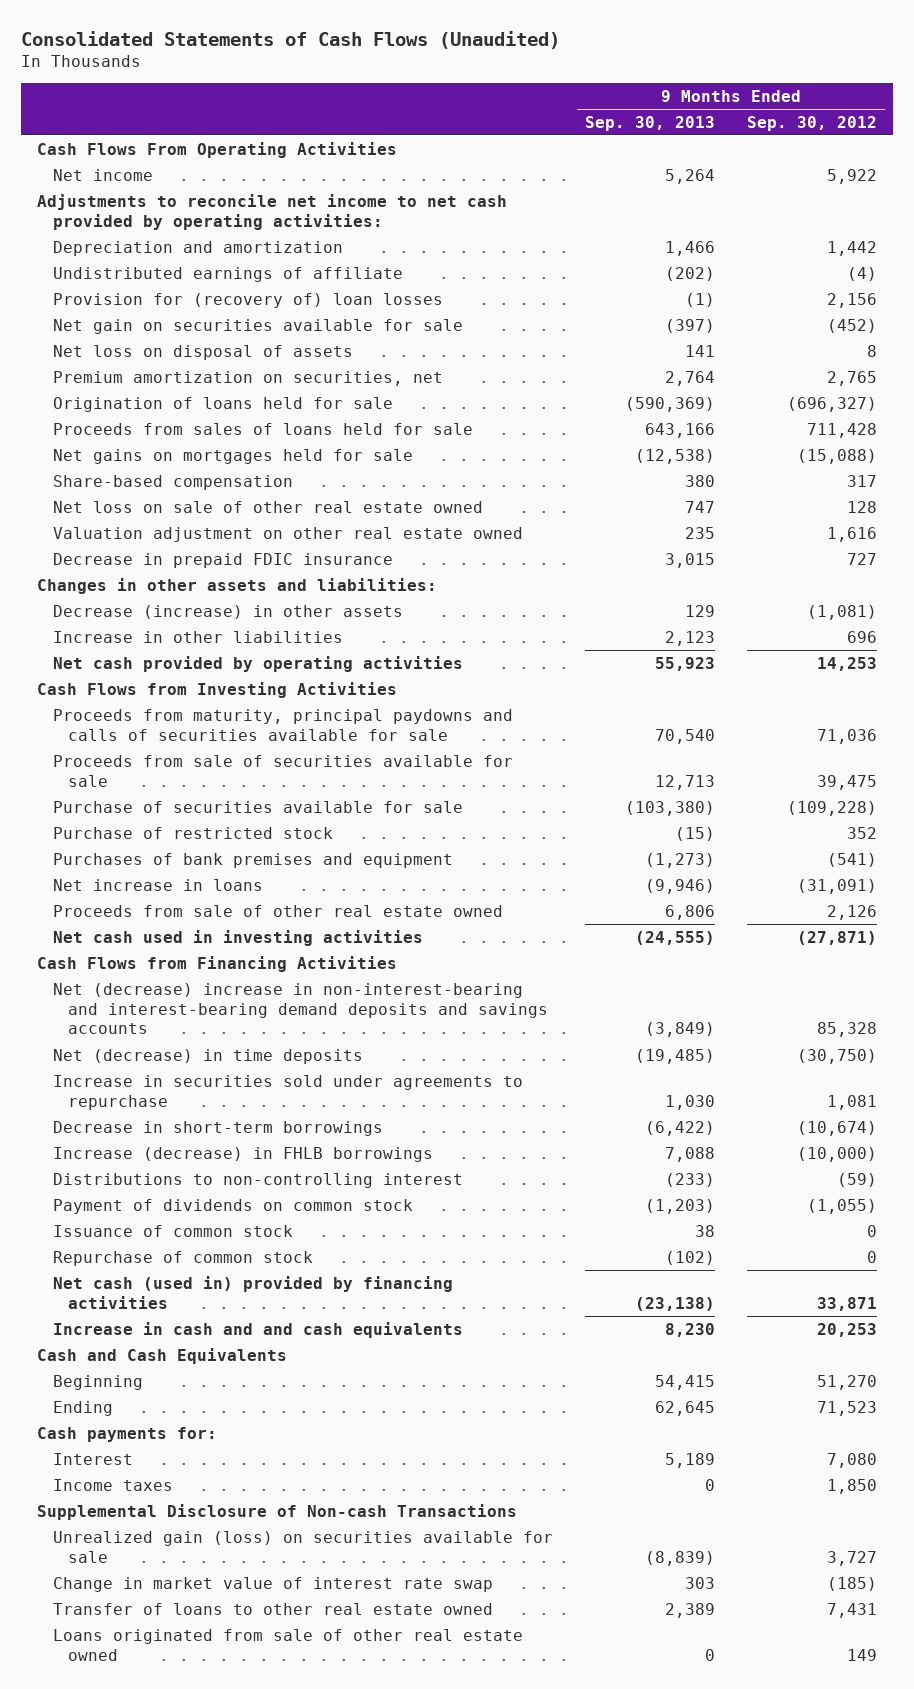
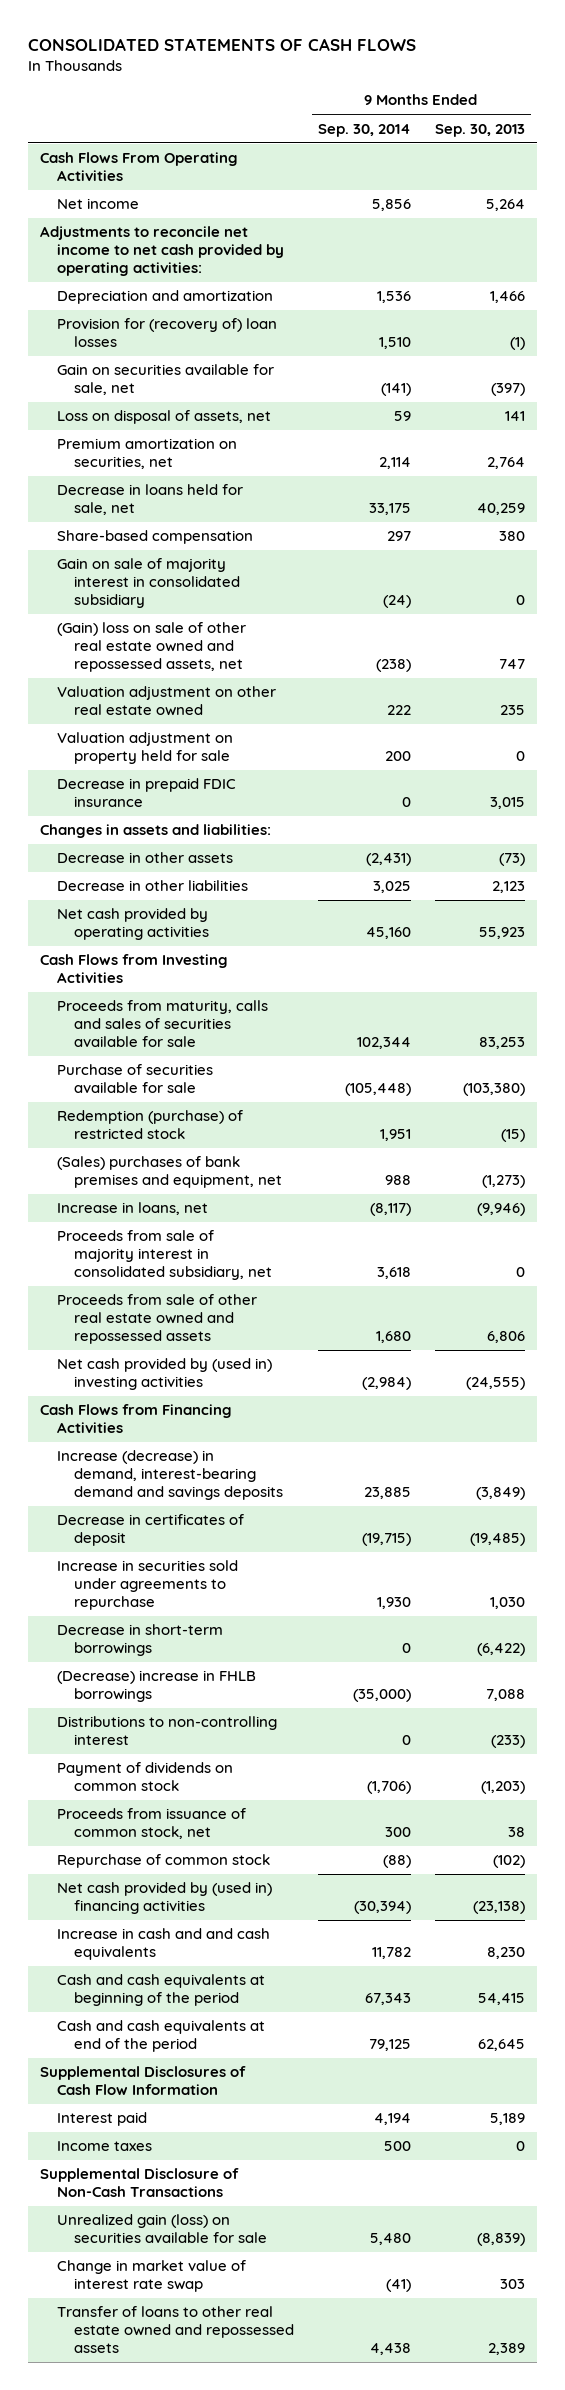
[20,30,560,49] Consolidated Statements of Cash Flows (Unaudited) -> [28,37,417,51] CONSOLIDATED STATEMENTS OF CASH FLOWS
[747,115,878,131] Sep. 30, 2012 -> none
none -> [317,123,411,137] Sep. 30, 2014
[52,266,403,282] Undistributed earnings of affiliate -> none
[52,318,463,334] Net gain on securities available for sale -> [57,364,275,396] Gain on securities available for sale, net
[52,344,353,360] Net loss on disposal of assets -> [57,410,272,425] Loss on disposal of assets, net
[52,422,473,435] Proceeds from sales of loans held for sale -> none
[52,448,413,464] Net gains on mortgages held for sale -> none
[52,396,393,412] Origination of loans held for sale -> [57,484,244,516] Decrease in loans held for sale, net
[624,396,715,412] (590,369) -> [476,503,525,516] 40,259
none -> [57,558,241,609] Gain on sale of majority interest in consolidated subsidiary
[52,500,483,513] Net loss on sale of other real estate owned -> [57,622,247,673] (Gain) loss on sale of other real estate owned and repossessed assets, net
none -> [57,732,234,765] Valuation adjustment on property held for sale
[37,577,438,594] Changes in other assets and liabilities: -> [40,824,272,839] Changes in assets and liabilities:
[52,604,403,619] Decrease (increase) in other assets -> [57,852,234,864] Decrease in other assets
[684,604,715,617] 129 -> [498,853,525,867] (73)
[52,630,343,643] Increase in other liabilities -> [57,880,249,892] Decrease in other liabilities
[52,754,513,787] Proceeds from sale of securities available for sale -> none
[52,708,513,741] Proceeds from maturity, principal paydowns and calls of securities available for sale -> [57,1000,269,1048] Proceeds from maturity, calls and sales of securities available for sale
[654,728,715,744] 70,540 -> [478,1037,525,1050] 83,253
[52,826,333,839] Purchase of restricted stock -> [57,1110,244,1140] Redemption (purchase) of restricted stock
[52,852,453,868] Purchases of bank premises and equipment -> [57,1156,283,1189] (Sales) purchases of bank premises and equipment, net
[52,878,263,891] Net increase in loans -> [57,1202,209,1216] Increase in loans, net
none -> [57,1230,273,1281] Proceeds from sale of majority interest in consolidated subsidiary, net
[52,904,503,917] Proceeds from sale of other real estate owned -> [57,1294,258,1345] Proceeds from sale of other real estate owned and repossessed assets
[52,929,423,946] Net cash used in investing activities -> [57,1358,273,1391] Net cash provided by (used in) investing activities
[52,982,548,1035] Net (decrease) increase in non-interest-bearing and interest-bearing demand deposits and savings accounts -> [57,1450,284,1501] Increase (decrease) in demand, interest-bearing demand and savings deposits
[52,1048,363,1064] Net (decrease) in time deposits -> [57,1514,245,1547] Decrease in certificates of deposit
[52,1146,433,1162] Increase (decrease) in FHLB borrowings -> [57,1670,257,1703] (Decrease) increase in FHLB borrowings
[52,1224,293,1237] Issuance of common stock -> [57,1808,247,1840] Proceeds from issuance of common stock, net
[52,1275,453,1309] Net cash (used in) provided by financing activities -> [57,1882,273,1915] Net cash provided by (used in) financing activities
[37,1347,288,1364] Cash and Cash Equivalents -> none
[37,1426,218,1442] Cash payments for: -> none
[52,1374,143,1390] Beginning -> [57,1974,266,2007] Cash and cash equivalents at beginning of the period
[52,1400,113,1416] Ending -> [57,2020,266,2053] Cash and cash equivalents at end of the period
none -> [40,2066,247,2096] Supplemental Disclosures of Cash Flow Information
[52,1452,133,1465] Interest -> [57,2112,148,2127] Interest paid
[37,1503,518,1520] Supplemental Disclosure of Non-cash Transactions -> [40,2168,240,2198] Supplemental Disclosure of Non-Cash Transactions
[52,1628,523,1661] Loans originated from sale of other real estate owned -> none
[52,1602,493,1615] Transfer of loans to other real estate owned -> [57,2306,295,2354] Transfer of loans to other real estate owned and repossessed assets

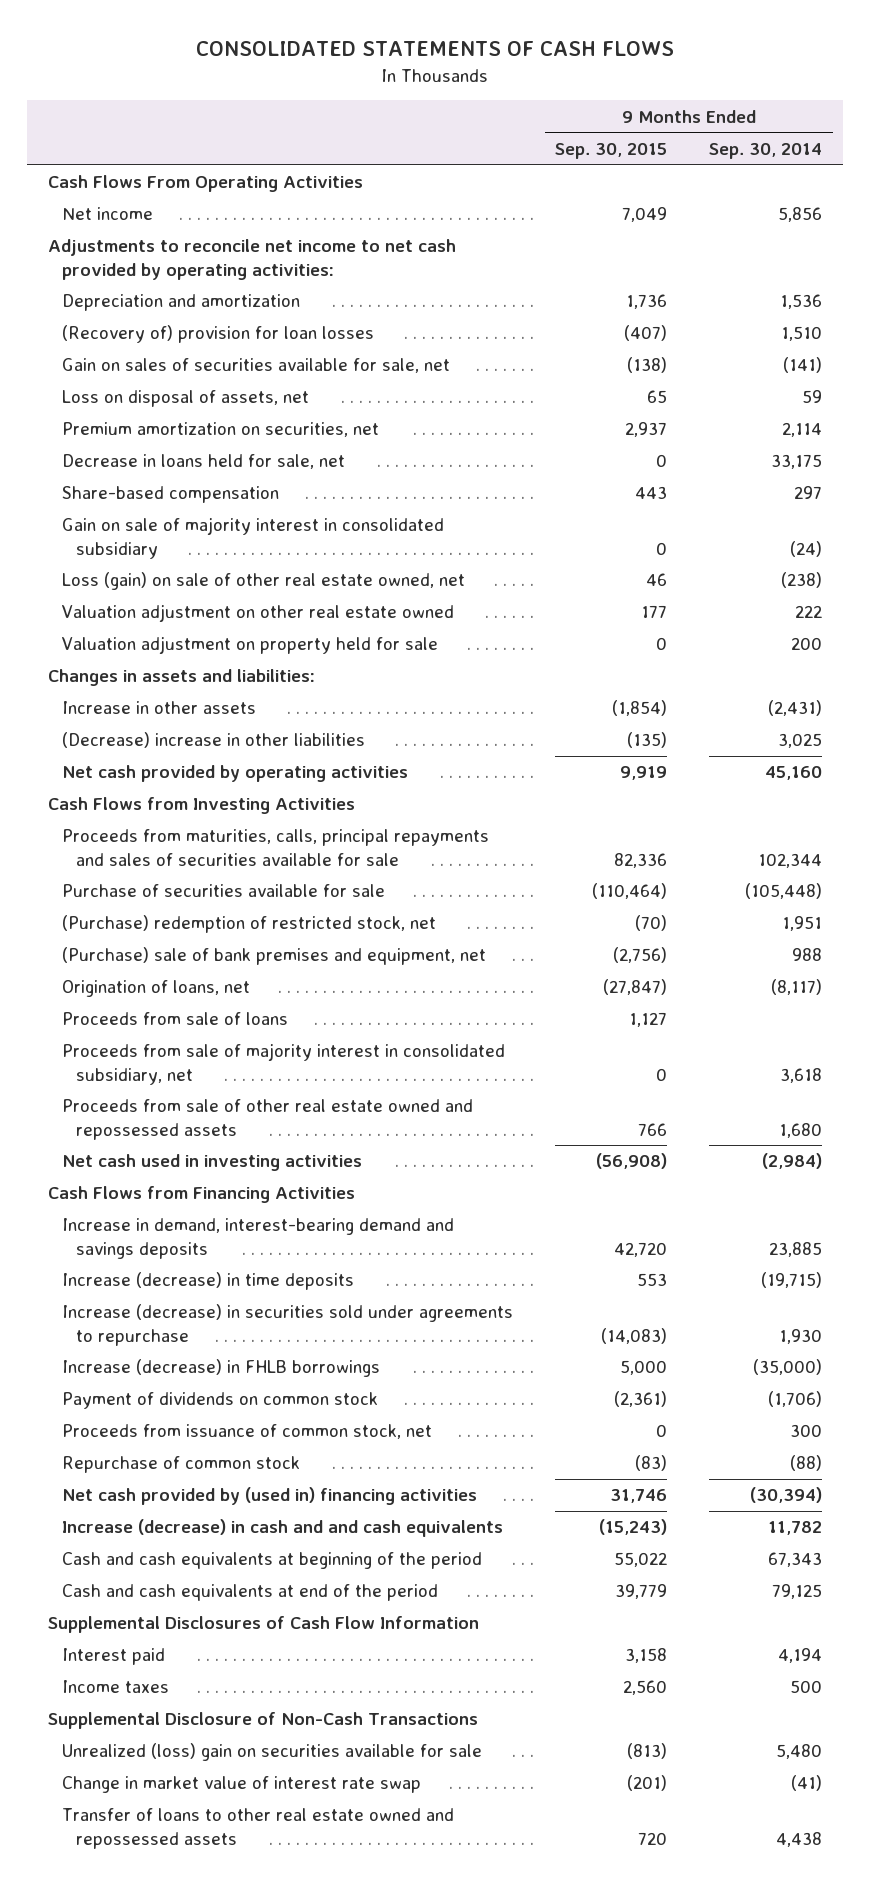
[434,123,525,137] Sep. 30, 2013 -> none
none -> [555,142,668,159] Sep. 30, 2015
[57,318,278,348] Provision for (recovery of) loan losses -> [62,325,375,344] (Recovery of) provision for loan losses
[57,364,275,396] Gain on securities available for sale, net -> [62,358,451,374] Gain on sales of securities available for sale, net
[57,622,247,673] (Gain) loss on sale of other real estate owned and repossessed assets, net -> [62,572,466,591] Loss (gain) on sale of other real estate owned, net
[57,778,237,808] Decrease in prepaid FDIC insurance -> none
[57,852,234,864] Decrease in other assets -> [62,701,257,715] Increase in other assets
[57,880,249,892] Decrease in other liabilities -> [62,732,366,749] (Decrease) increase in other liabilities
[57,1000,269,1048] Proceeds from maturity, calls and sales of securities available for sale -> [62,829,490,866] Proceeds from maturities, calls, principal repayments and sales of securities available for sale
[57,1110,244,1140] Redemption (purchase) of restricted stock -> [62,915,437,934] (Purchase) redemption of restricted stock, net
[57,1156,283,1189] (Sales) purchases of bank premises and equipment, net -> [62,947,487,966] (Purchase) sale of bank premises and equipment, net
[57,1202,209,1216] Increase in loans, net -> [62,980,251,998] Origination of loans, net
none -> [62,1012,289,1026] Proceeds from sale of loans
[57,1358,273,1391] Net cash provided by (used in) investing activities -> [62,1154,363,1172] Net cash used in investing activities
[57,1624,224,1657] Decrease in short-term borrowings -> none
[57,1716,278,1746] Distributions to non-controlling interest -> none
[57,1450,284,1501] Increase (decrease) in demand, interest-bearing demand and savings deposits -> [62,1218,455,1259] Increase in demand, interest-bearing demand and savings deposits
[57,1514,245,1547] Decrease in certificates of deposit -> [62,1272,355,1291] Increase (decrease) in time deposits
[57,1560,239,1611] Increase in securities sold under agreements to repurchase -> [62,1304,514,1346] Increase (decrease) in securities sold under agreements to repurchase
[57,1670,257,1703] (Decrease) increase in FHLB borrowings -> [62,1359,381,1378] Increase (decrease) in FHLB borrowings
[57,1928,271,1961] Increase in cash and and cash equivalents -> [62,1519,504,1538] Increase (decrease) in cash and and cash equivalents
[57,2214,268,2244] Unrealized gain (loss) on securities available for sale -> [62,1743,483,1762] Unrealized (loss) gain on securities available for sale

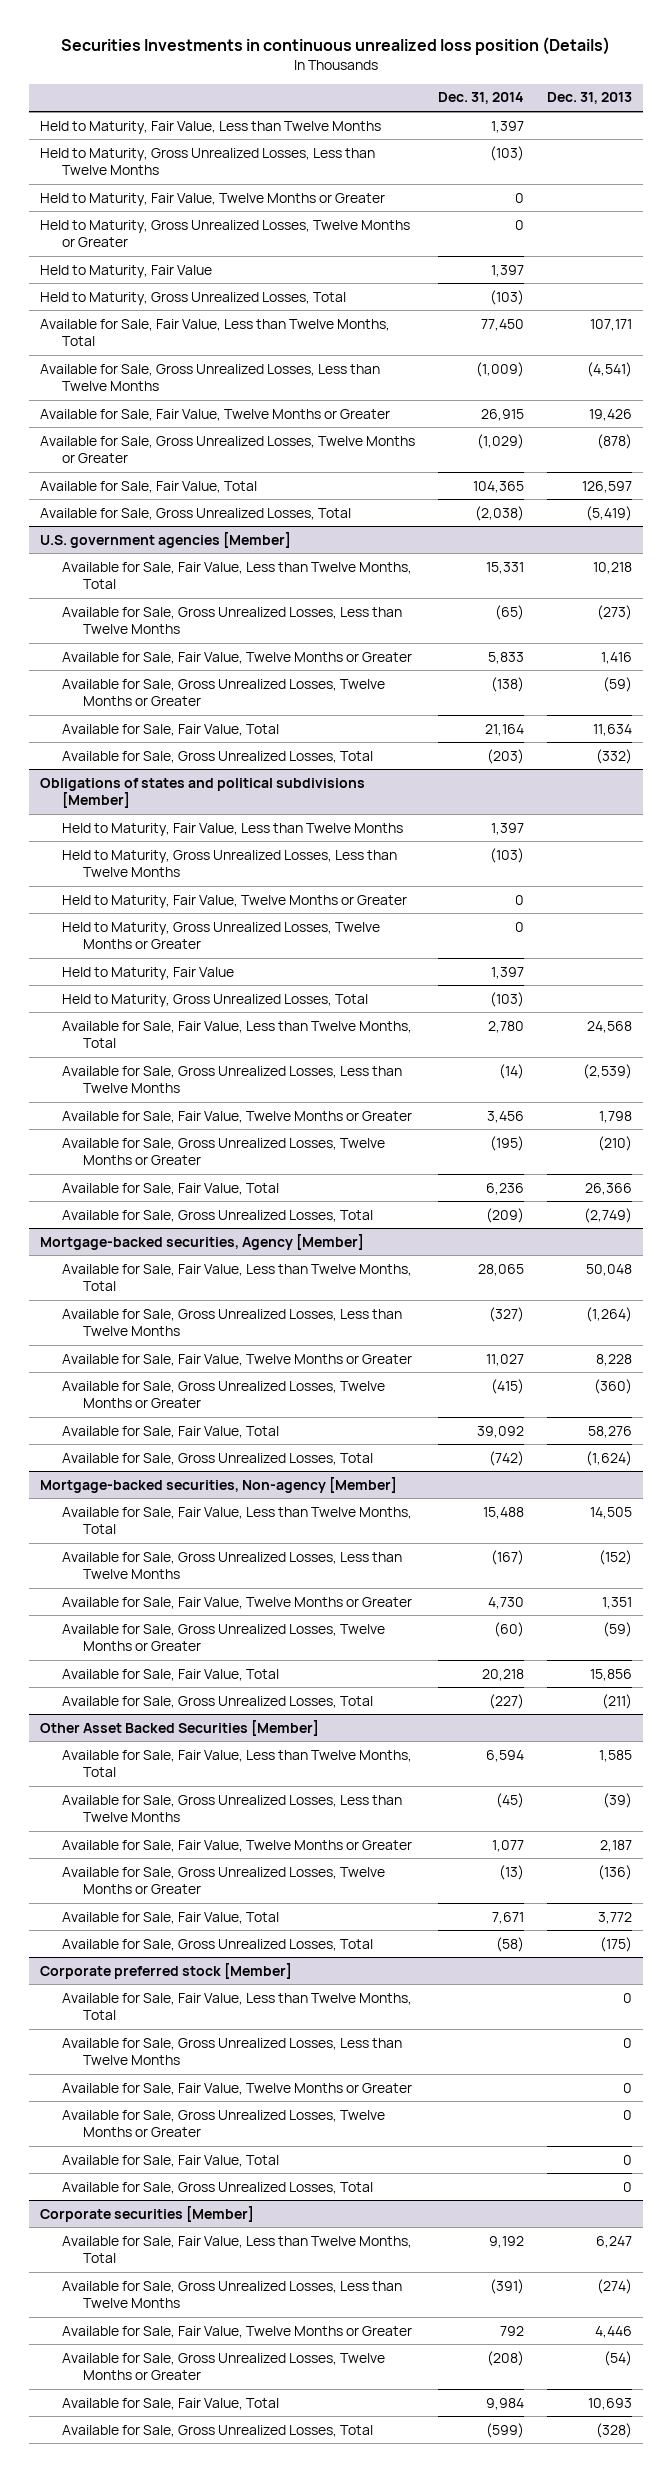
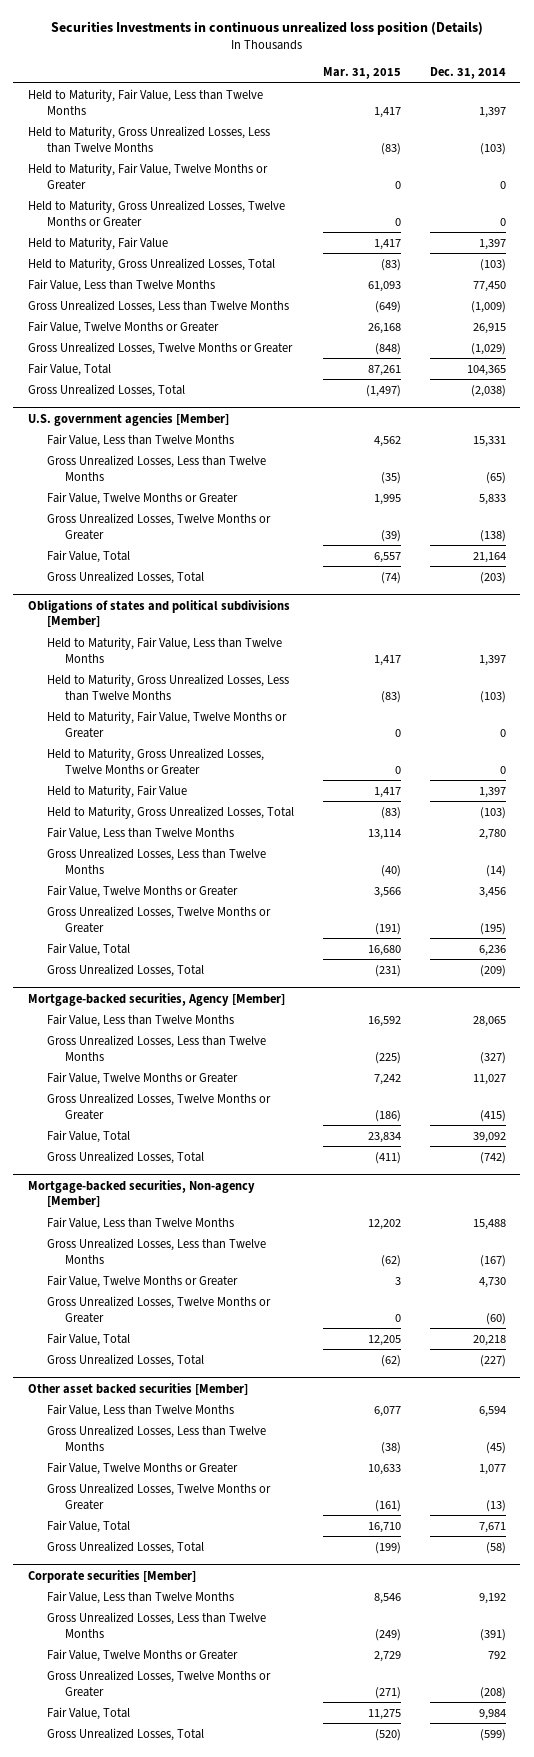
[546,92,632,105] Dec. 31, 2013 -> none
none -> [322,67,401,80] Mar. 31, 2015
[40,318,391,347] Available for Sale, Fair Value, Less than Twelve Months, Total -> [27,278,215,292] Fair Value, Less than Twelve Months
[40,363,381,392] Available for Sale, Gross Unrealized Losses, Less than Twelve Months -> [27,299,289,313] Gross Unrealized Losses, Less than Twelve Months
[40,408,391,421] Available for Sale, Fair Value, Twelve Months or Greater -> [27,320,219,334] Fair Value, Twelve Months or Greater
[40,435,416,464] Available for Sale, Gross Unrealized Losses, Twelve Months or Greater -> [27,341,293,355] Gross Unrealized Losses, Twelve Months or Greater
[40,480,258,493] Available for Sale, Fair Value, Total -> [27,362,111,376] Fair Value, Total
[40,507,352,520] Available for Sale, Gross Unrealized Losses, Total -> [27,383,185,397] Gross Unrealized Losses, Total
[61,561,412,590] Available for Sale, Fair Value, Less than Twelve Months, Total -> [46,433,234,447] Fair Value, Less than Twelve Months
[61,606,402,635] Available for Sale, Gross Unrealized Losses, Less than Twelve Months -> [46,454,266,481] Gross Unrealized Losses, Less than Twelve Months
[61,651,412,664] Available for Sale, Fair Value, Twelve Months or Greater -> [46,491,238,505] Fair Value, Twelve Months or Greater
[61,678,385,707] Available for Sale, Gross Unrealized Losses, Twelve Months or Greater -> [46,512,271,540] Gross Unrealized Losses, Twelve Months or Greater
[61,723,279,736] Available for Sale, Fair Value, Total -> [46,549,130,563] Fair Value, Total
[61,750,373,763] Available for Sale, Gross Unrealized Losses, Total -> [46,570,204,584] Gross Unrealized Losses, Total
[61,1020,412,1049] Available for Sale, Fair Value, Less than Twelve Months, Total -> [46,826,234,840] Fair Value, Less than Twelve Months
[61,1065,402,1094] Available for Sale, Gross Unrealized Losses, Less than Twelve Months -> [46,847,266,874] Gross Unrealized Losses, Less than Twelve Months
[61,1110,412,1123] Available for Sale, Fair Value, Twelve Months or Greater -> [46,884,238,898] Fair Value, Twelve Months or Greater
[61,1137,385,1166] Available for Sale, Gross Unrealized Losses, Twelve Months or Greater -> [46,905,271,933] Gross Unrealized Losses, Twelve Months or Greater
[61,1182,279,1195] Available for Sale, Fair Value, Total -> [46,942,130,956] Fair Value, Total
[61,1209,373,1222] Available for Sale, Gross Unrealized Losses, Total -> [46,963,204,977] Gross Unrealized Losses, Total
[61,1263,412,1292] Available for Sale, Fair Value, Less than Twelve Months, Total -> [46,1013,234,1027] Fair Value, Less than Twelve Months
[61,1308,402,1337] Available for Sale, Gross Unrealized Losses, Less than Twelve Months -> [46,1034,266,1061] Gross Unrealized Losses, Less than Twelve Months
[61,1353,412,1366] Available for Sale, Fair Value, Twelve Months or Greater -> [46,1071,238,1085] Fair Value, Twelve Months or Greater
[61,1380,385,1409] Available for Sale, Gross Unrealized Losses, Twelve Months or Greater -> [46,1092,271,1120] Gross Unrealized Losses, Twelve Months or Greater
[61,1425,279,1438] Available for Sale, Fair Value, Total -> [46,1129,130,1143] Fair Value, Total
[61,1452,373,1465] Available for Sale, Gross Unrealized Losses, Total -> [46,1150,204,1164] Gross Unrealized Losses, Total
[40,1962,293,1979] Corporate preferred stock [Member] -> none
[61,1992,412,2021] Available for Sale, Fair Value, Less than Twelve Months, Total -> none
[61,2037,402,2066] Available for Sale, Gross Unrealized Losses, Less than Twelve Months -> none
[61,2082,412,2095] Available for Sale, Fair Value, Twelve Months or Greater -> none
[61,2109,385,2138] Available for Sale, Gross Unrealized Losses, Twelve Months or Greater -> none
[61,2154,279,2167] Available for Sale, Fair Value, Total -> none
[61,2181,373,2194] Available for Sale, Gross Unrealized Losses, Total -> none
[61,1506,412,1535] Available for Sale, Fair Value, Less than Twelve Months, Total -> [46,1216,234,1230] Fair Value, Less than Twelve Months
[61,1551,402,1580] Available for Sale, Gross Unrealized Losses, Less than Twelve Months -> [46,1237,266,1264] Gross Unrealized Losses, Less than Twelve Months
[61,1596,412,1609] Available for Sale, Fair Value, Twelve Months or Greater -> [46,1274,238,1288] Fair Value, Twelve Months or Greater
[61,1623,385,1652] Available for Sale, Gross Unrealized Losses, Twelve Months or Greater -> [46,1295,271,1323] Gross Unrealized Losses, Twelve Months or Greater
[61,1668,279,1681] Available for Sale, Fair Value, Total -> [46,1332,130,1346] Fair Value, Total
[61,1695,373,1708] Available for Sale, Gross Unrealized Losses, Total -> [46,1353,204,1367] Gross Unrealized Losses, Total
[40,1719,320,1736] Other Asset Backed Securities [Member] -> [27,1382,248,1395] Other asset backed securities [Member]
[61,1749,412,1778] Available for Sale, Fair Value, Less than Twelve Months, Total -> [46,1403,234,1417] Fair Value, Less than Twelve Months
[61,1794,402,1823] Available for Sale, Gross Unrealized Losses, Less than Twelve Months -> [46,1424,266,1451] Gross Unrealized Losses, Less than Twelve Months
[61,1839,412,1852] Available for Sale, Fair Value, Twelve Months or Greater -> [46,1461,238,1475] Fair Value, Twelve Months or Greater
[61,1866,385,1895] Available for Sale, Gross Unrealized Losses, Twelve Months or Greater -> [46,1482,271,1510] Gross Unrealized Losses, Twelve Months or Greater
[61,1911,279,1924] Available for Sale, Fair Value, Total -> [46,1519,130,1533] Fair Value, Total
[61,1938,373,1951] Available for Sale, Gross Unrealized Losses, Total -> [46,1540,204,1554] Gross Unrealized Losses, Total
[61,2235,412,2264] Available for Sale, Fair Value, Less than Twelve Months, Total -> [46,1590,234,1604] Fair Value, Less than Twelve Months
[61,2280,402,2309] Available for Sale, Gross Unrealized Losses, Less than Twelve Months -> [46,1611,266,1638] Gross Unrealized Losses, Less than Twelve Months
[61,2325,412,2338] Available for Sale, Fair Value, Twelve Months or Greater -> [46,1648,238,1662] Fair Value, Twelve Months or Greater
[61,2352,385,2381] Available for Sale, Gross Unrealized Losses, Twelve Months or Greater -> [46,1669,271,1697] Gross Unrealized Losses, Twelve Months or Greater
[61,2397,279,2410] Available for Sale, Fair Value, Total -> [46,1706,130,1720] Fair Value, Total
[61,2424,373,2437] Available for Sale, Gross Unrealized Losses, Total -> [46,1727,204,1741] Gross Unrealized Losses, Total

